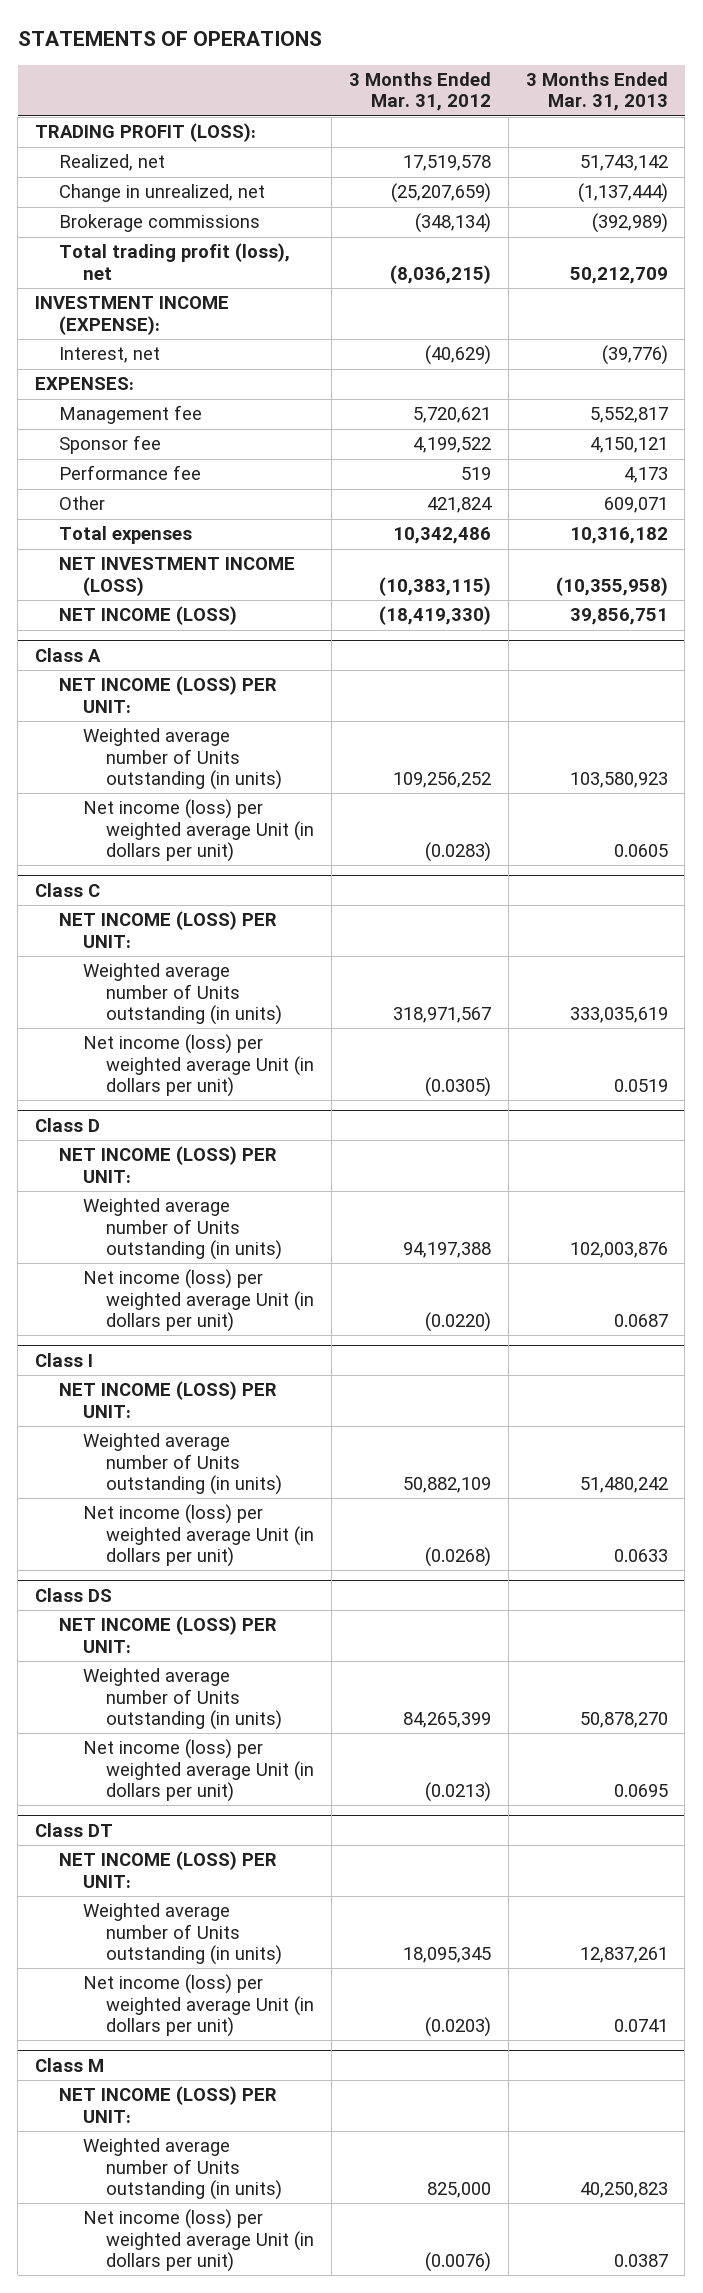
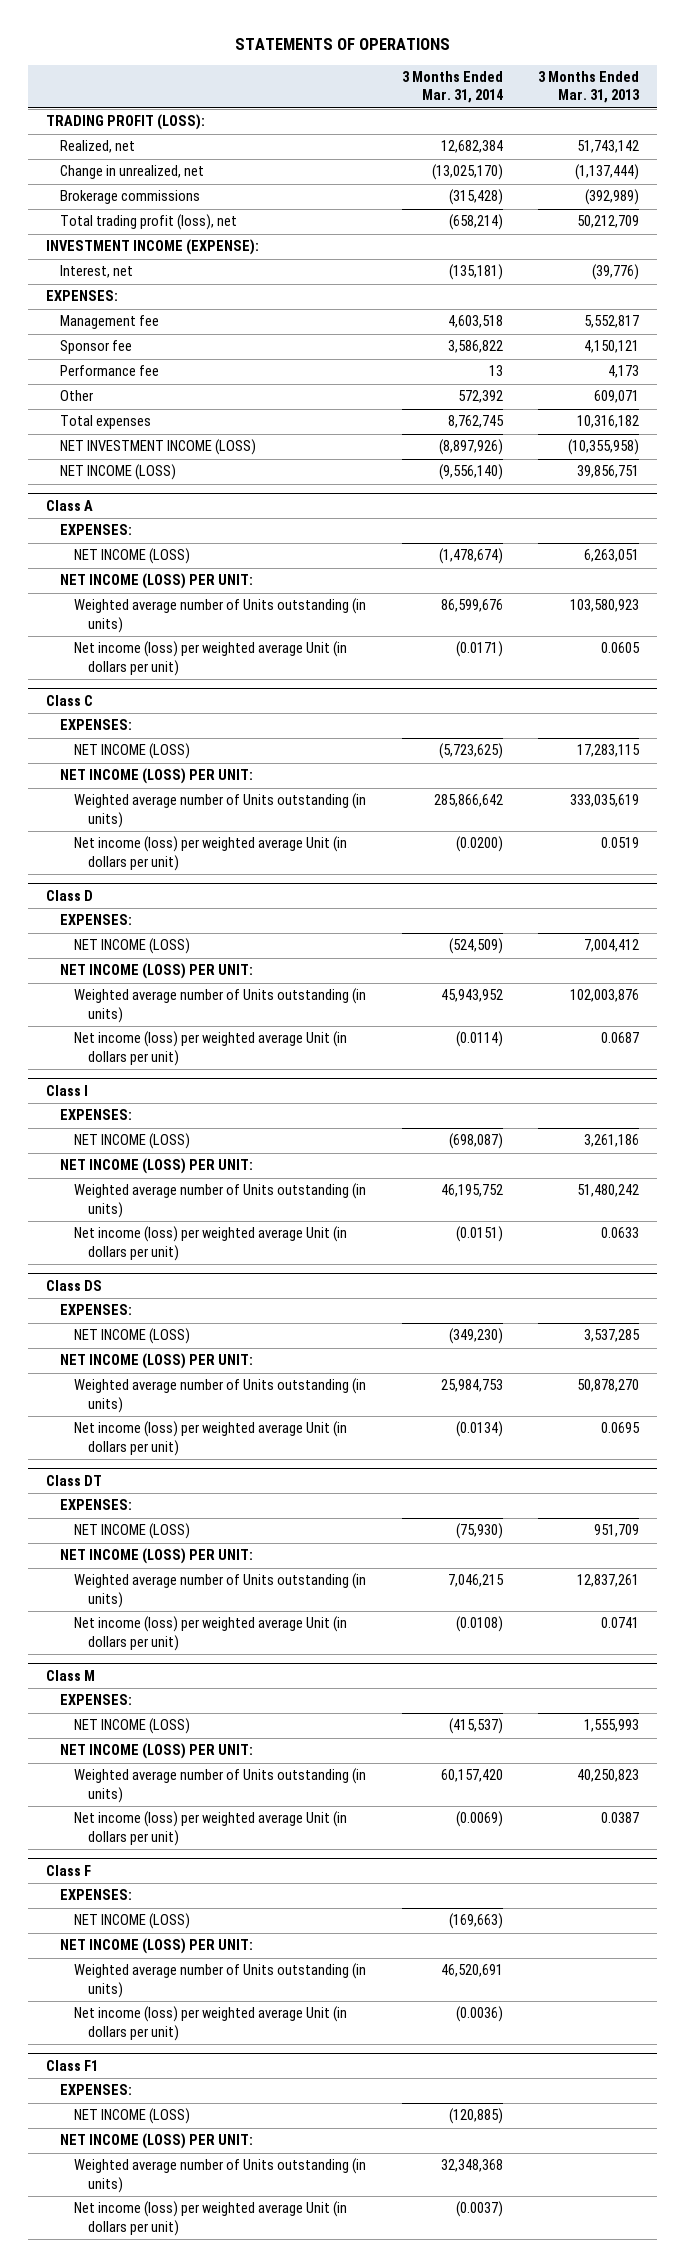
[348,71,491,112] 3 Months Ended Mar. 31, 2012 -> none
none -> [401,71,503,104] 3 Months Ended Mar. 31, 2014
none -> [59,524,132,536] EXPENSES:
none -> [73,548,190,565] NET INCOME (LOSS)
none -> [59,719,132,731] EXPENSES:
none -> [73,743,190,760] NET INCOME (LOSS)
none -> [59,914,132,926] EXPENSES:
none -> [73,938,190,955] NET INCOME (LOSS)
none -> [59,1109,132,1121] EXPENSES:
none -> [73,1133,190,1150] NET INCOME (LOSS)
none -> [59,1304,132,1316] EXPENSES:
none -> [73,1328,190,1345] NET INCOME (LOSS)
none -> [59,1499,132,1511] EXPENSES:
none -> [73,1523,190,1540] NET INCOME (LOSS)
none -> [59,1694,132,1706] EXPENSES:
none -> [73,1718,190,1735] NET INCOME (LOSS)
none -> [45,1864,91,1876] Class F
none -> [59,1889,132,1901] EXPENSES:
none -> [73,1913,190,1930] NET INCOME (LOSS)
none -> [59,1938,253,1955] NET INCOME (LOSS) PER UNIT:
none -> [73,1963,366,1998] Weighted average number of Units outstanding (in units)
none -> [73,2006,347,2041] Net income (loss) per weighted average Unit (in dollars per unit)
none -> [45,2059,98,2071] Class F1
none -> [59,2084,132,2096] EXPENSES:
none -> [73,2108,190,2125] NET INCOME (LOSS)
none -> [59,2133,253,2150] NET INCOME (LOSS) PER UNIT:
none -> [73,2158,366,2193] Weighted average number of Units outstanding (in units)
none -> [73,2201,347,2236] Net income (loss) per weighted average Unit (in dollars per unit)

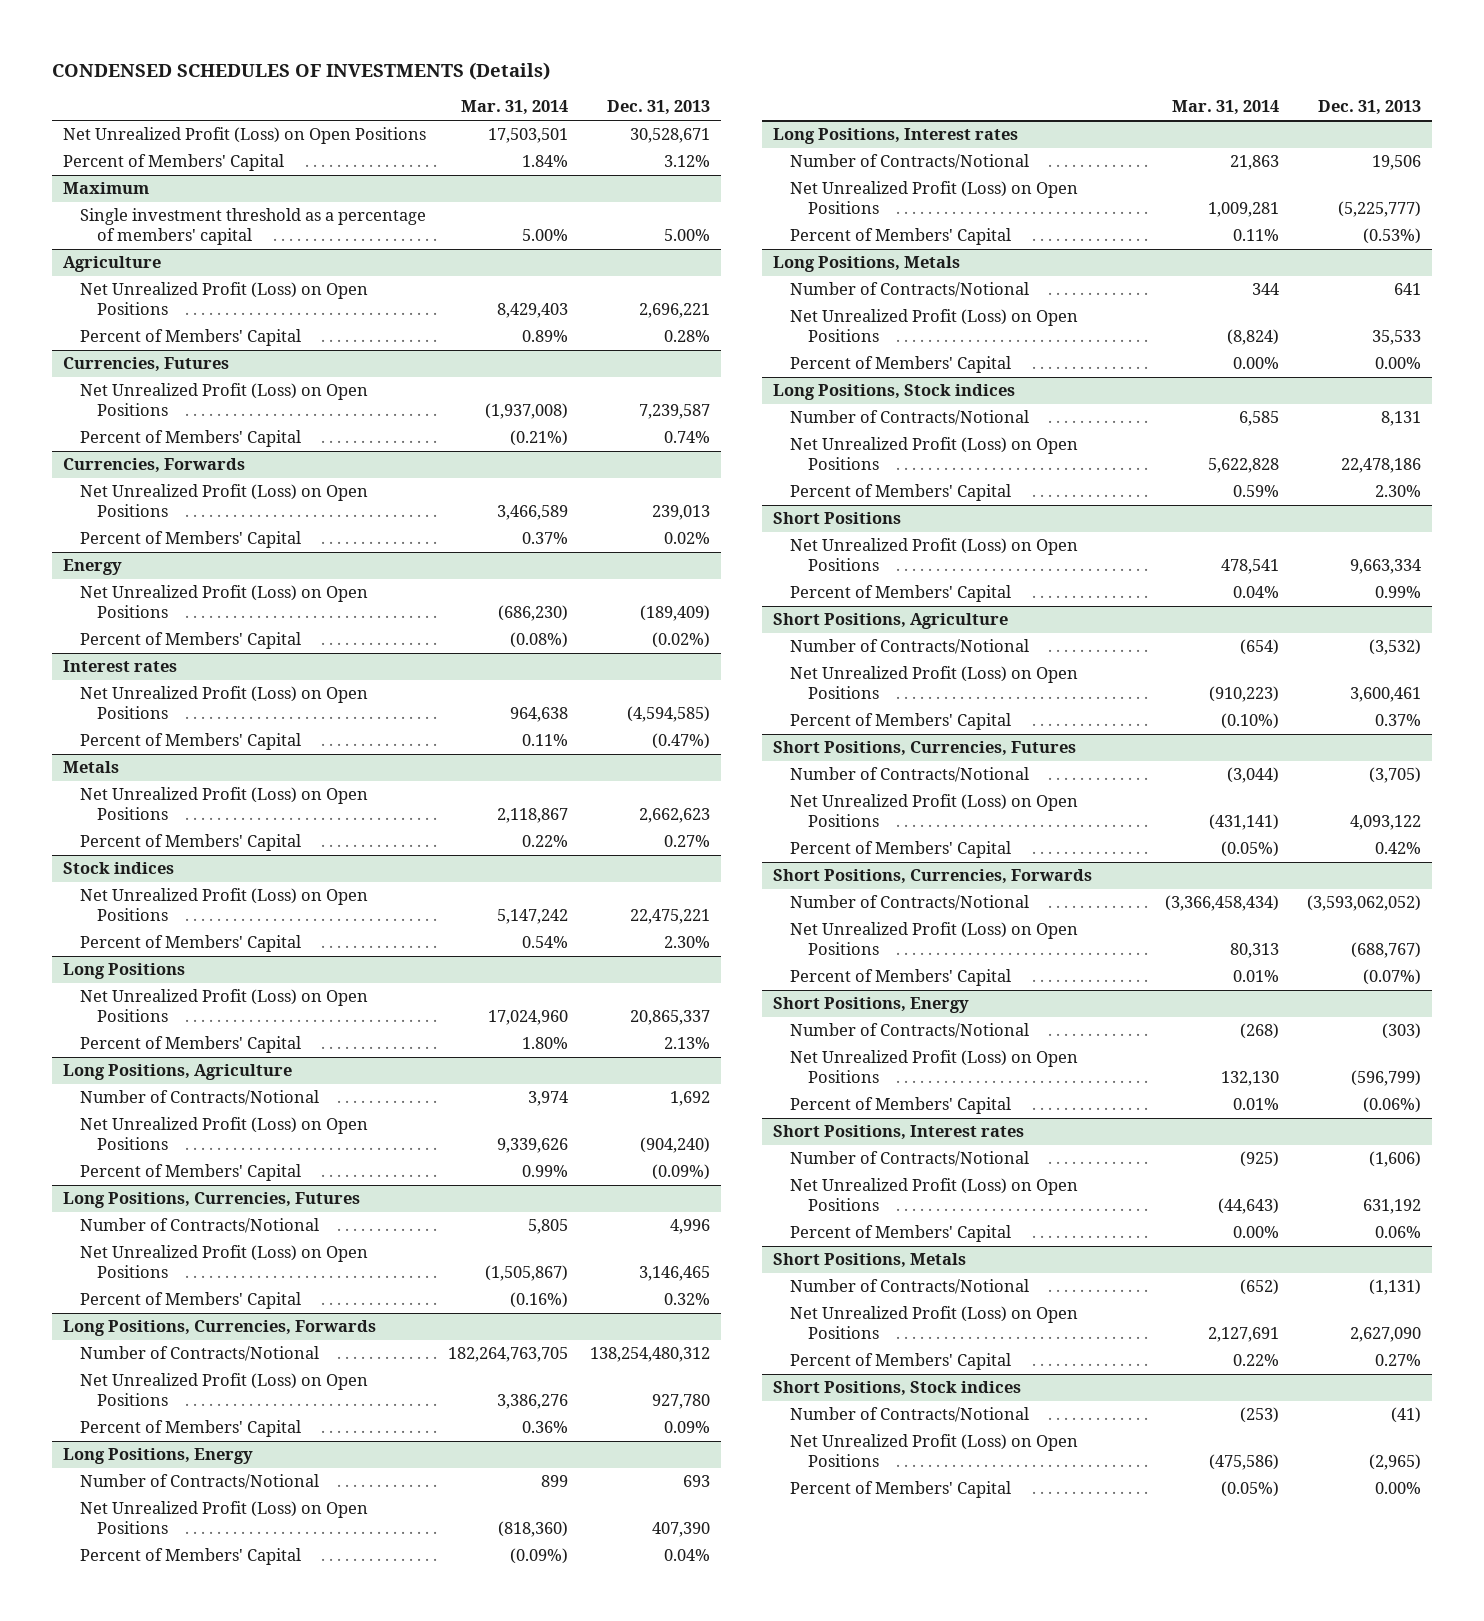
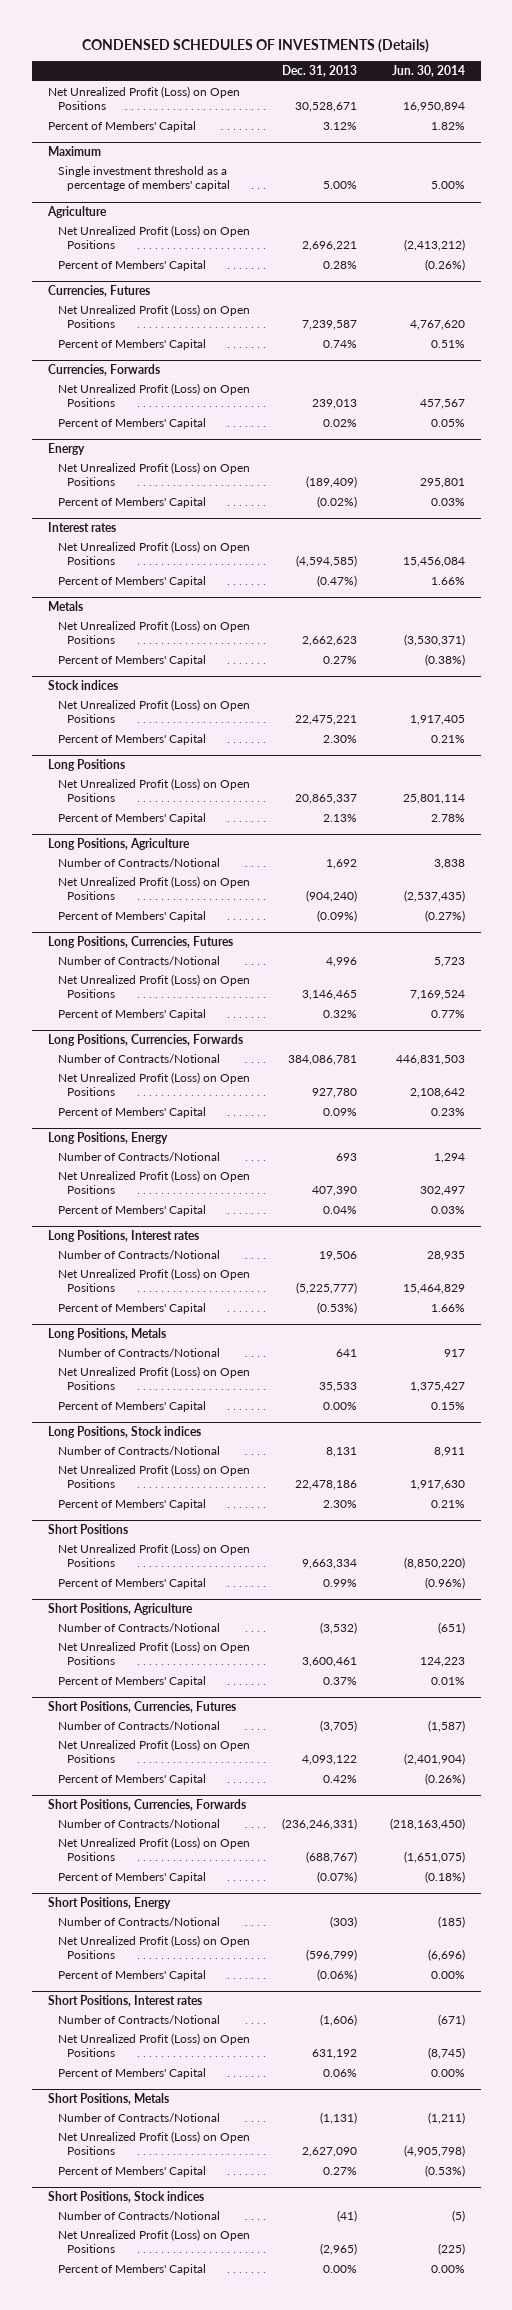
[461,100,569,116] Mar. 31, 2014 -> none
none -> [391,65,465,78] Jun. 30, 2014
[590,1347,711,1363] 138,254,480,312 -> [288,1054,358,1065] 384,086,781
[1306,895,1421,912] (3,593,062,052) -> [282,1817,358,1830] (236,246,331)

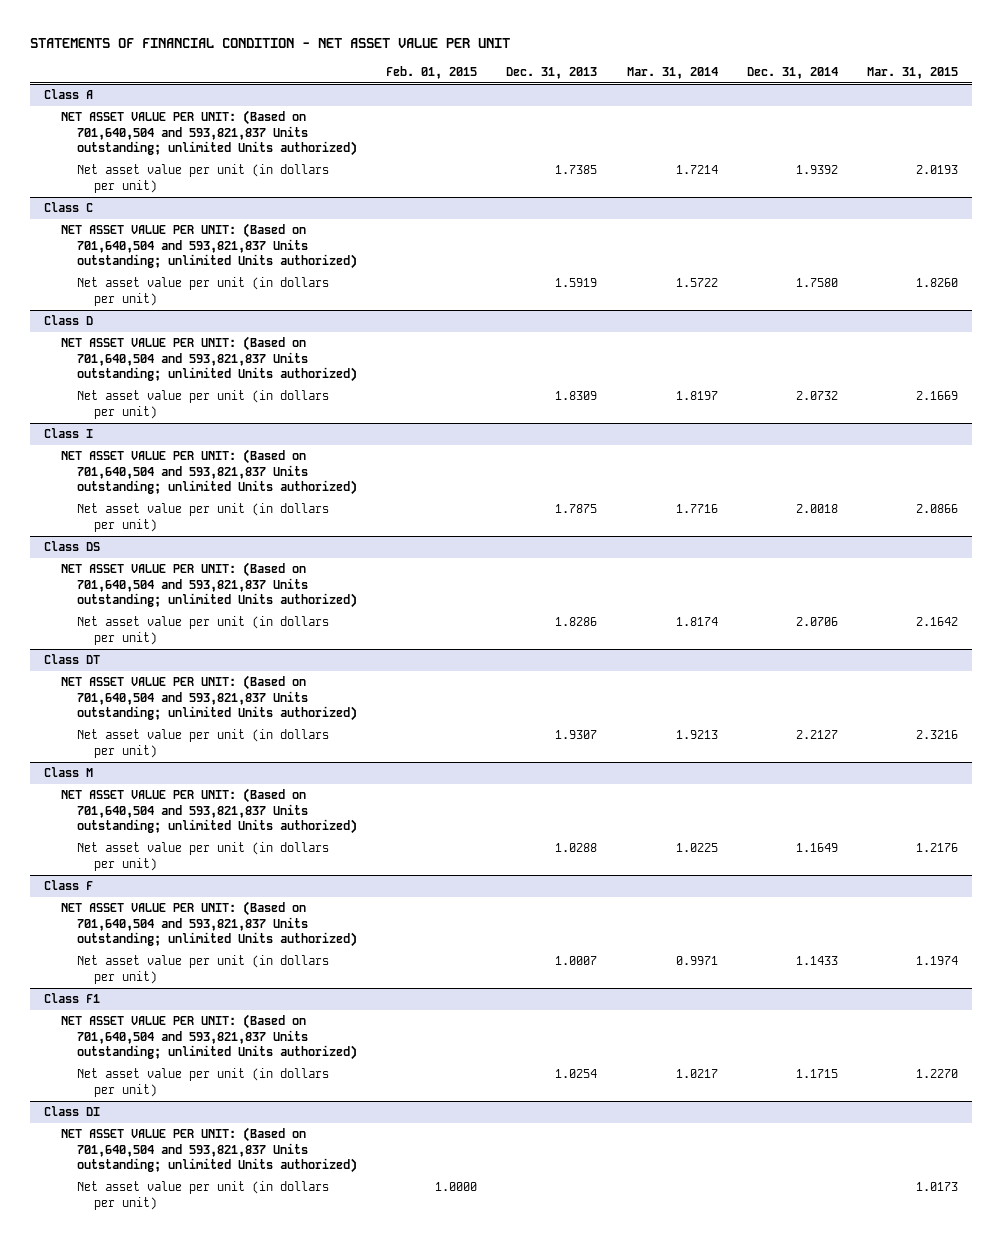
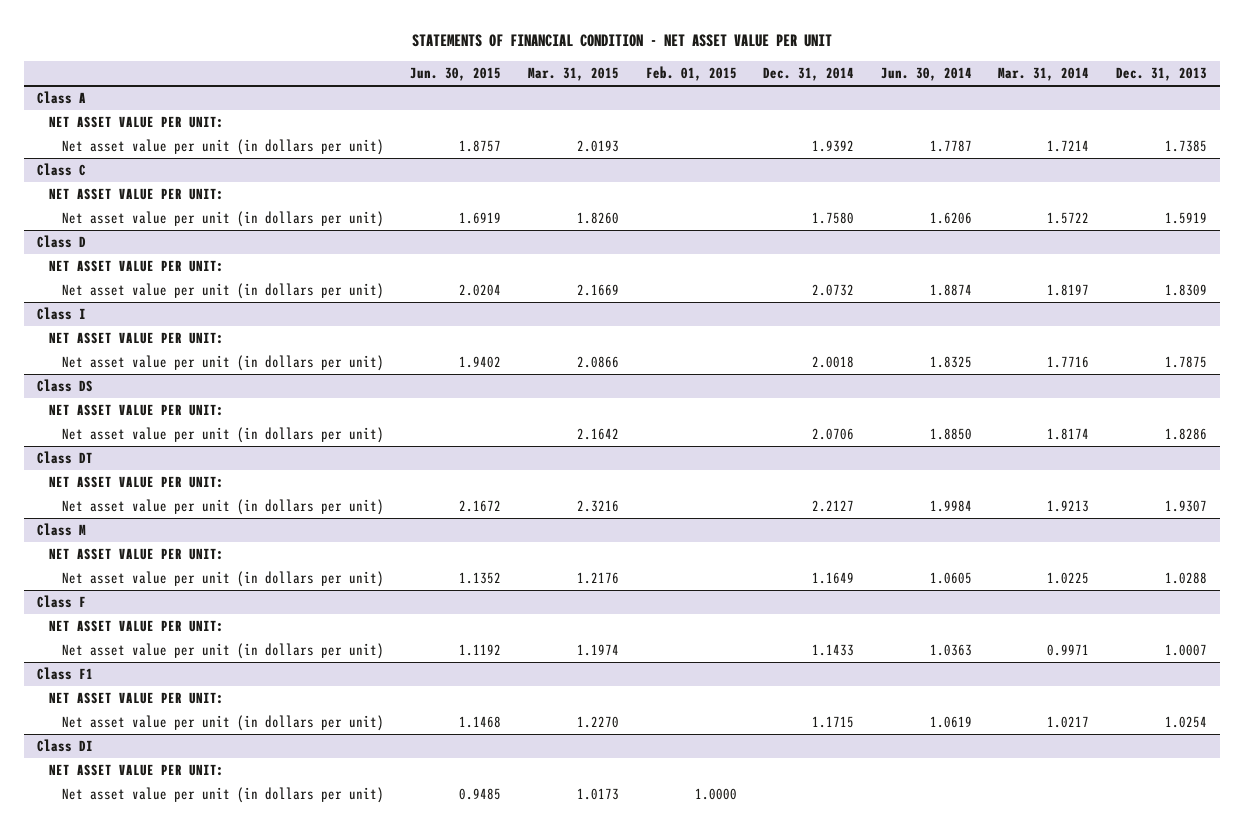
none -> [410,67,502,82] Jun. 30, 2015
none -> [880,67,972,82] Jun. 30, 2014
[60,110,358,157] NET ASSET VALUE PER UNIT: (Based on 701,640,504 and 593,821,837 Units outstanding; unlimited Units authorized) -> [49,116,225,129] NET ASSET VALUE PER UNIT:
[60,223,358,270] NET ASSET VALUE PER UNIT: (Based on 701,640,504 and 593,821,837 Units outstanding; unlimited Units authorized) -> [49,188,225,201] NET ASSET VALUE PER UNIT:
[60,336,358,383] NET ASSET VALUE PER UNIT: (Based on 701,640,504 and 593,821,837 Units outstanding; unlimited Units authorized) -> [49,260,225,273] NET ASSET VALUE PER UNIT:
[60,449,358,496] NET ASSET VALUE PER UNIT: (Based on 701,640,504 and 593,821,837 Units outstanding; unlimited Units authorized) -> [49,332,225,345] NET ASSET VALUE PER UNIT:
[60,562,358,609] NET ASSET VALUE PER UNIT: (Based on 701,640,504 and 593,821,837 Units outstanding; unlimited Units authorized) -> [49,404,225,417] NET ASSET VALUE PER UNIT:
[60,675,358,722] NET ASSET VALUE PER UNIT: (Based on 701,640,504 and 593,821,837 Units outstanding; unlimited Units authorized) -> [49,476,225,489] NET ASSET VALUE PER UNIT:
[60,788,358,835] NET ASSET VALUE PER UNIT: (Based on 701,640,504 and 593,821,837 Units outstanding; unlimited Units authorized) -> [49,548,225,561] NET ASSET VALUE PER UNIT:
[60,901,358,948] NET ASSET VALUE PER UNIT: (Based on 701,640,504 and 593,821,837 Units outstanding; unlimited Units authorized) -> [49,620,225,633] NET ASSET VALUE PER UNIT:
[60,1014,358,1061] NET ASSET VALUE PER UNIT: (Based on 701,640,504 and 593,821,837 Units outstanding; unlimited Units authorized) -> [49,692,225,705] NET ASSET VALUE PER UNIT:
[60,1127,358,1174] NET ASSET VALUE PER UNIT: (Based on 701,640,504 and 593,821,837 Units outstanding; unlimited Units authorized) -> [49,764,225,777] NET ASSET VALUE PER UNIT:

